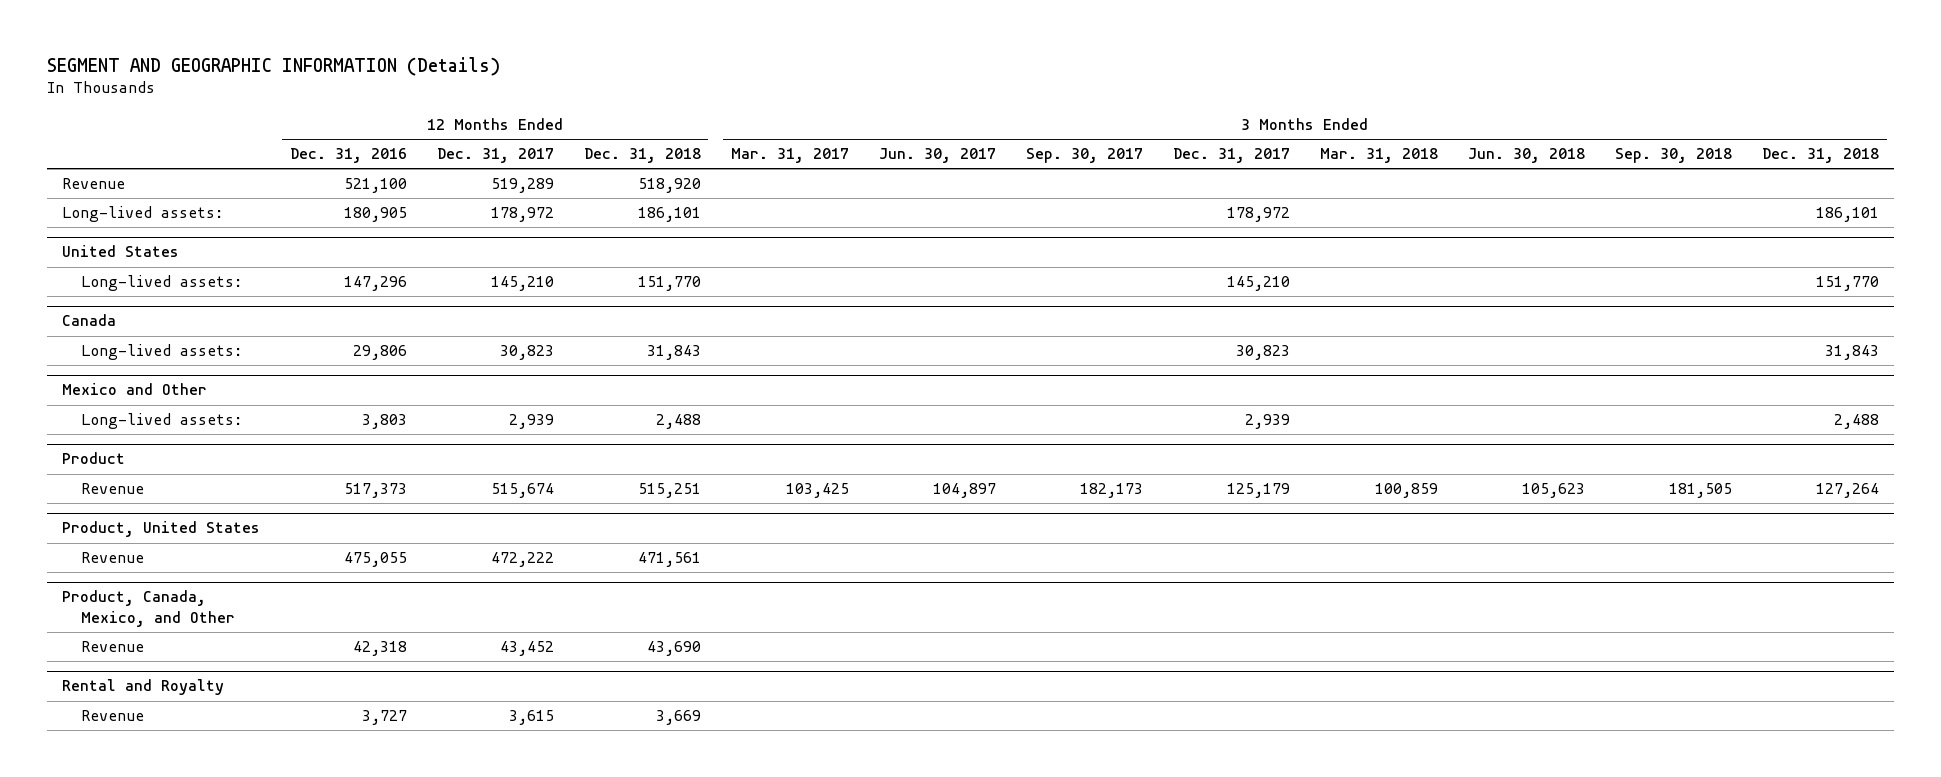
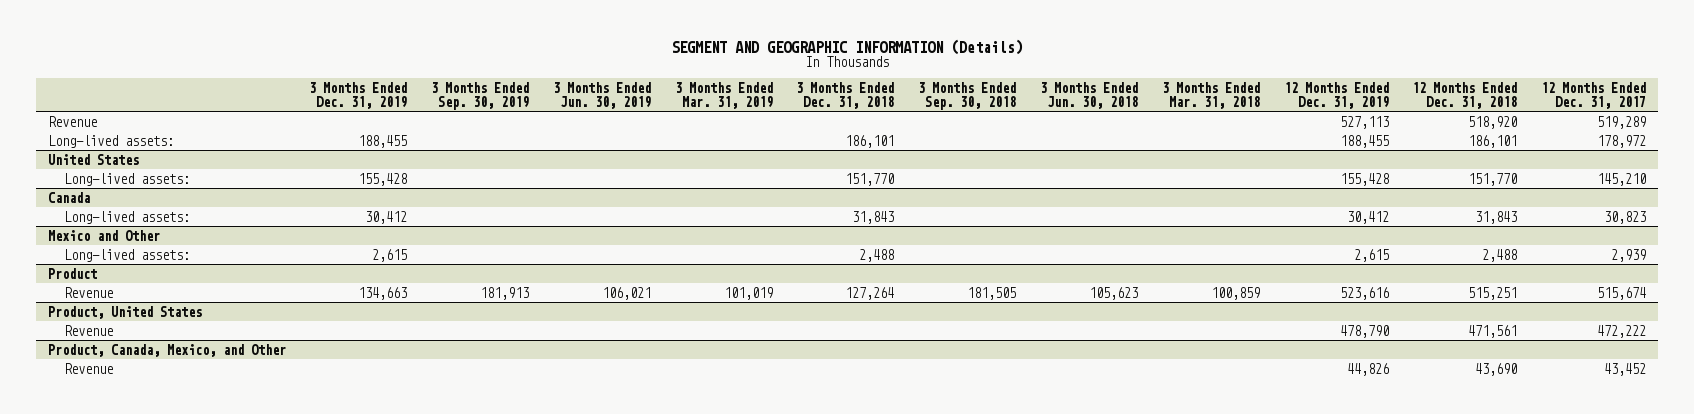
[289,148,407,164] Dec. 31, 2016 -> none
[730,148,849,164] Mar. 31, 2017 -> none
[878,148,996,164] Jun. 30, 2017 -> none
[1025,148,1143,164] Sep. 30, 2017 -> none
[1172,148,1290,164] Dec. 31, 2017 -> none
none -> [309,82,408,109] 3 Months Ended Dec. 31, 2019
none -> [431,82,530,110] 3 Months Ended Sep. 30, 2019
none -> [552,82,651,109] 3 Months Ended Jun. 30, 2019
none -> [674,82,773,109] 3 Months Ended Mar. 31, 2019
none -> [1283,82,1389,109] 12 Months Ended Dec. 31, 2019
[61,679,224,696] Rental and Royalty -> none
[80,710,144,722] Revenue -> none

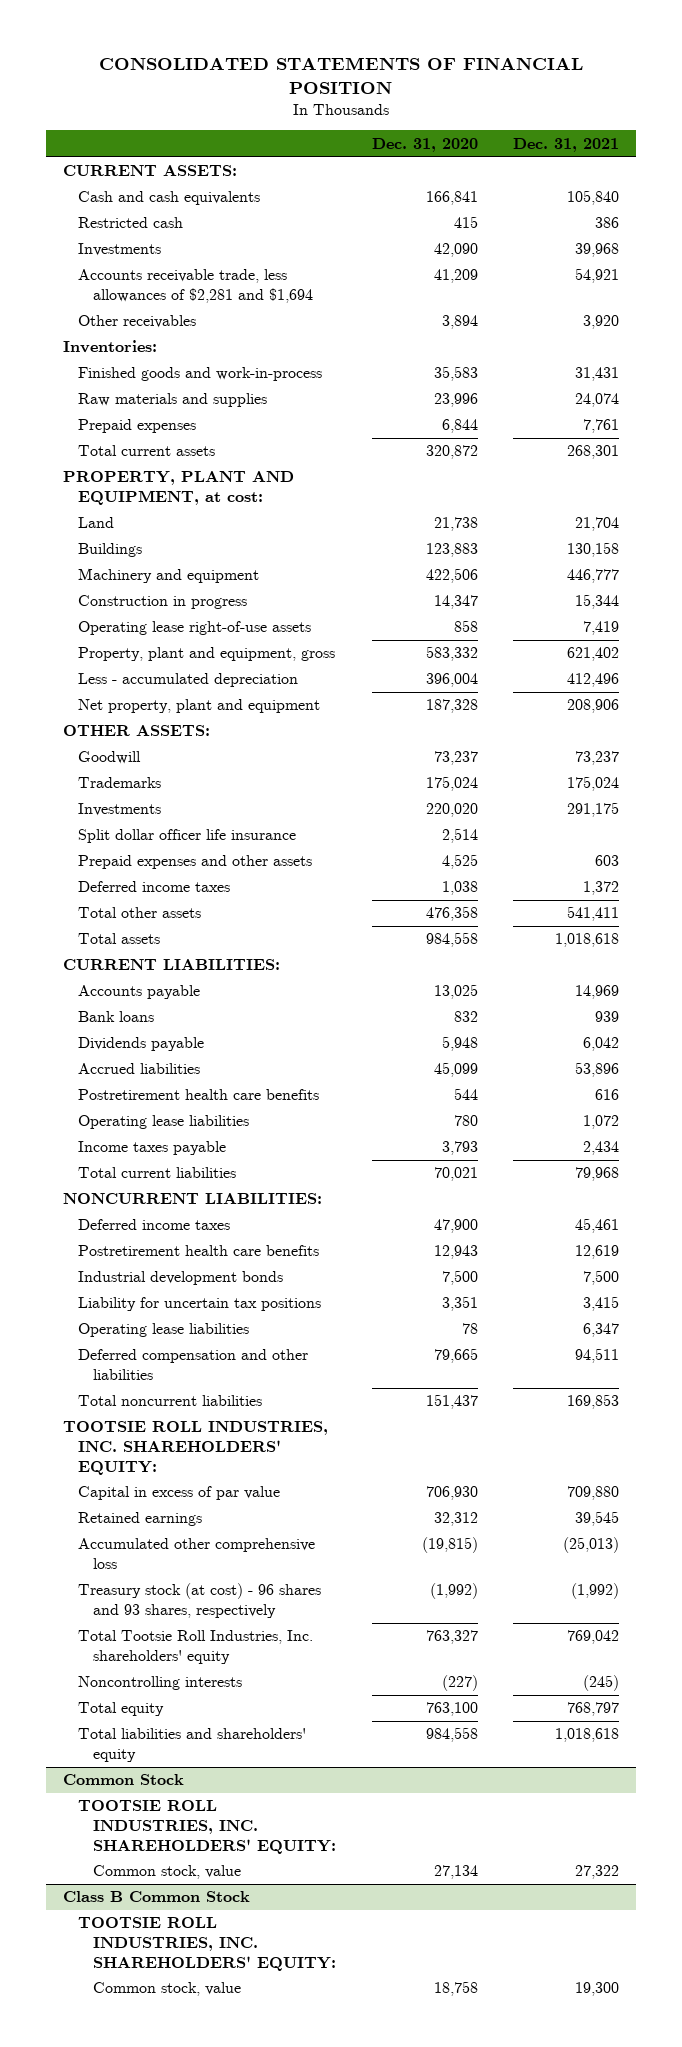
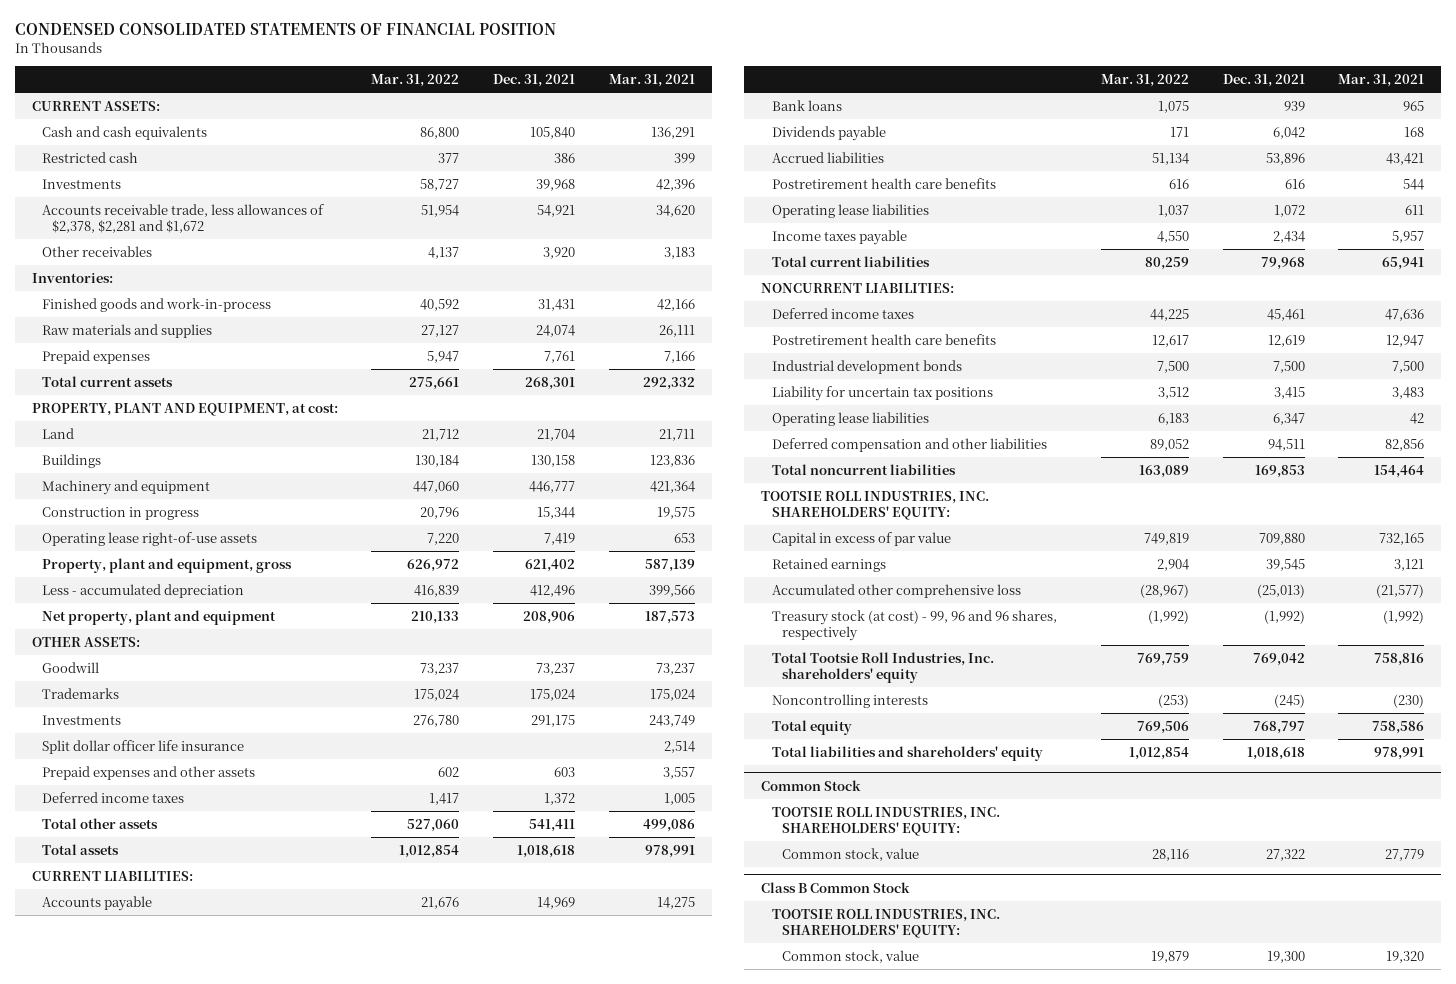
[99,56,584,94] CONSOLIDATED STATEMENTS OF FINANCIAL POSITION -> [14,23,556,36] CONDENSED CONSOLIDATED STATEMENTS OF FINANCIAL POSITION
[371,137,478,152] Dec. 31, 2020 -> none
none -> [371,73,460,87] Mar. 31, 2022
none -> [608,73,695,87] Mar. 31, 2021
[78,269,314,304] Accounts receivable trade, less allowances of $2,281 and $1,694 -> [41,203,324,233] Accounts receivable trade, less allowances of $2,378, $2,281 and $1,672
[78,1583,322,1619] Treasury stock (at cost) - 96 shares and 93 shares, respectively -> [771,609,1057,641] Treasury stock (at cost) - 99, 96 and 96 shares, respectively

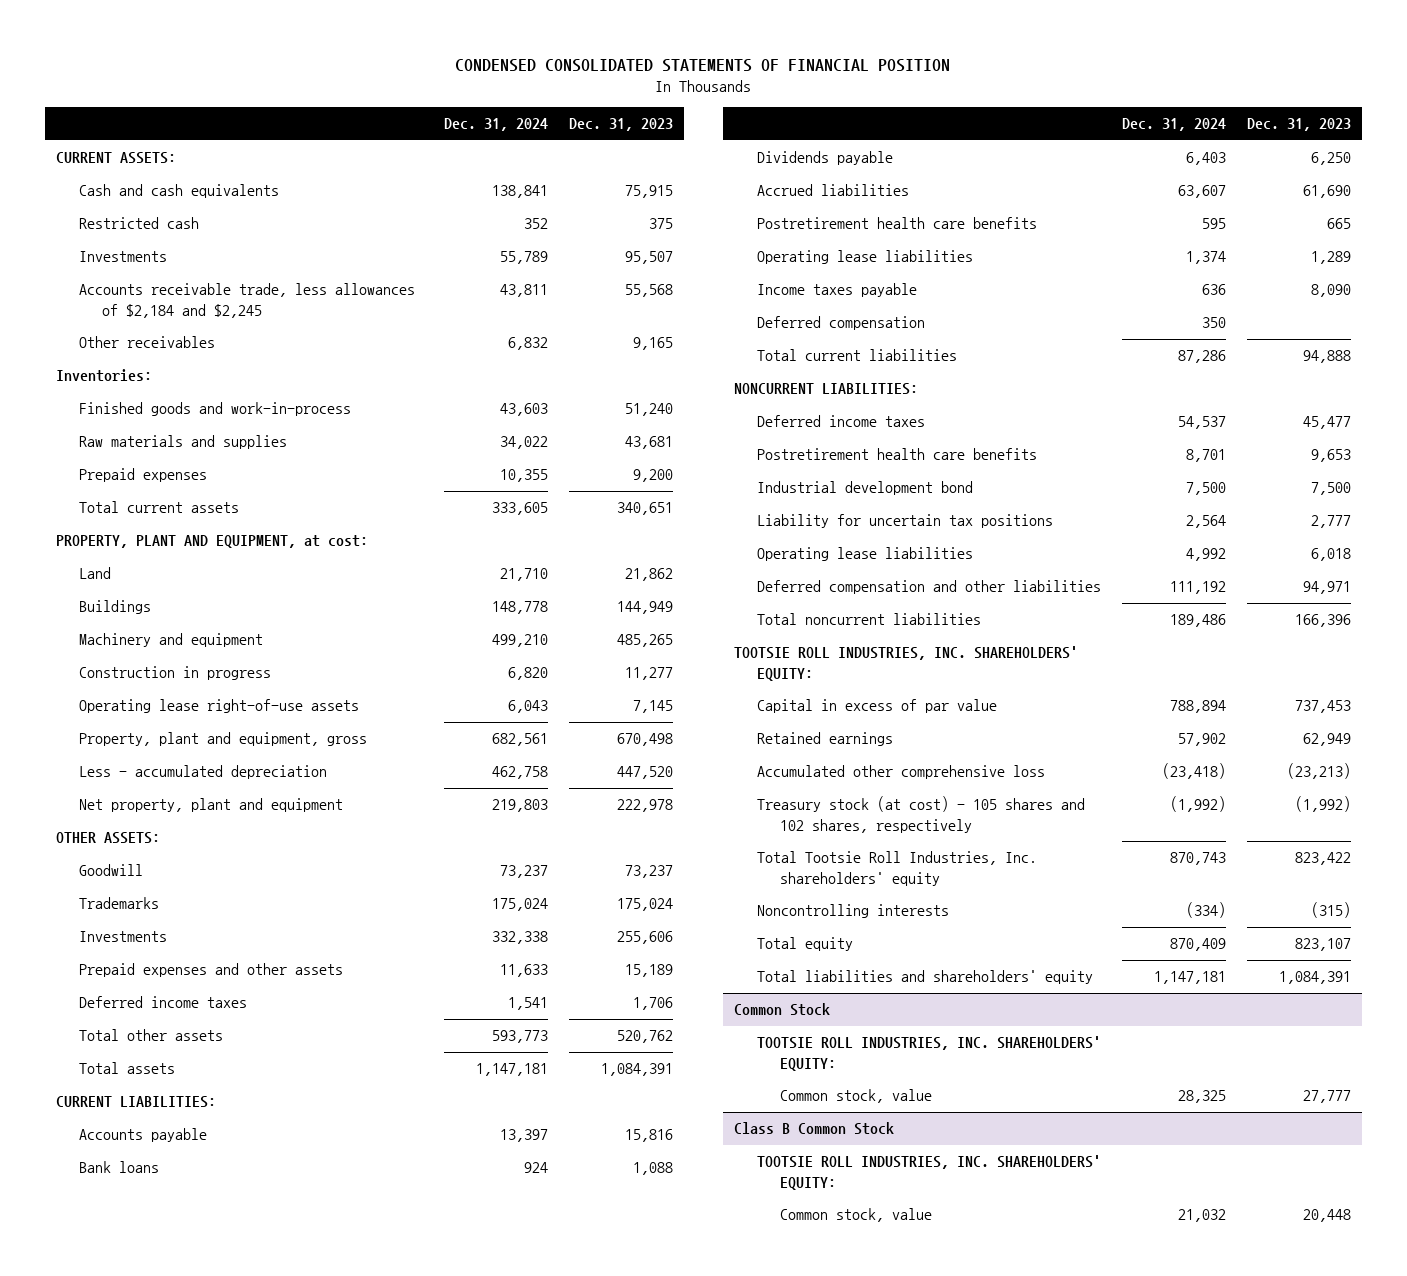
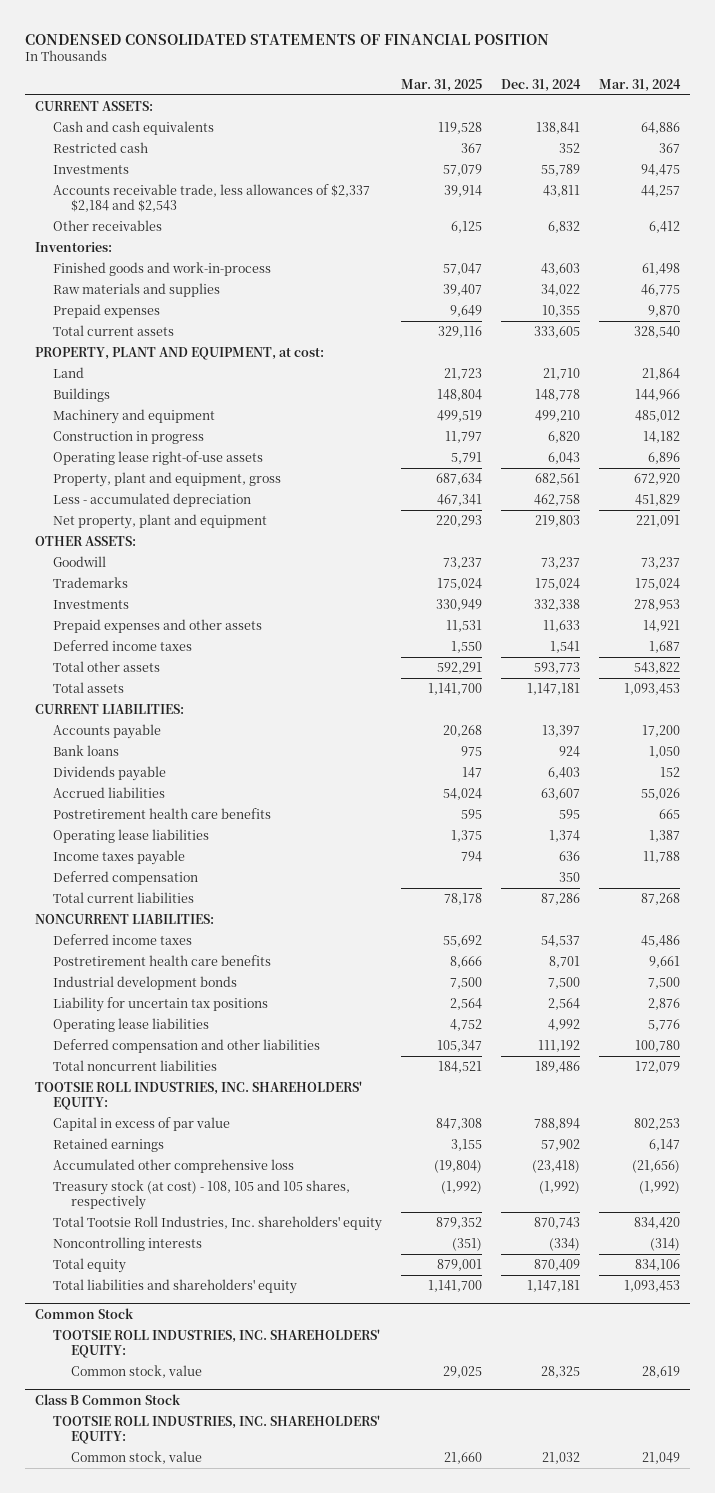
[568,118,673,132] Dec. 31, 2023 -> none
none -> [400,78,482,92] Mar. 31, 2025
none -> [599,78,682,92] Mar. 31, 2024
[78,283,415,318] Accounts receivable trade, less allowances of $2,184 and $2,245 -> [52,183,370,213] Accounts receivable trade, less allowances of $2,337 $2,184 and $2,543
[756,481,973,496] Industrial development bond -> [52,975,237,990] Industrial development bonds
[756,796,1085,833] Treasury stock (at cost) - 105 shares and 102 shares, respectively -> [52,1179,350,1211] Treasury stock (at cost) - 108, 105 and 105 shares, respectively

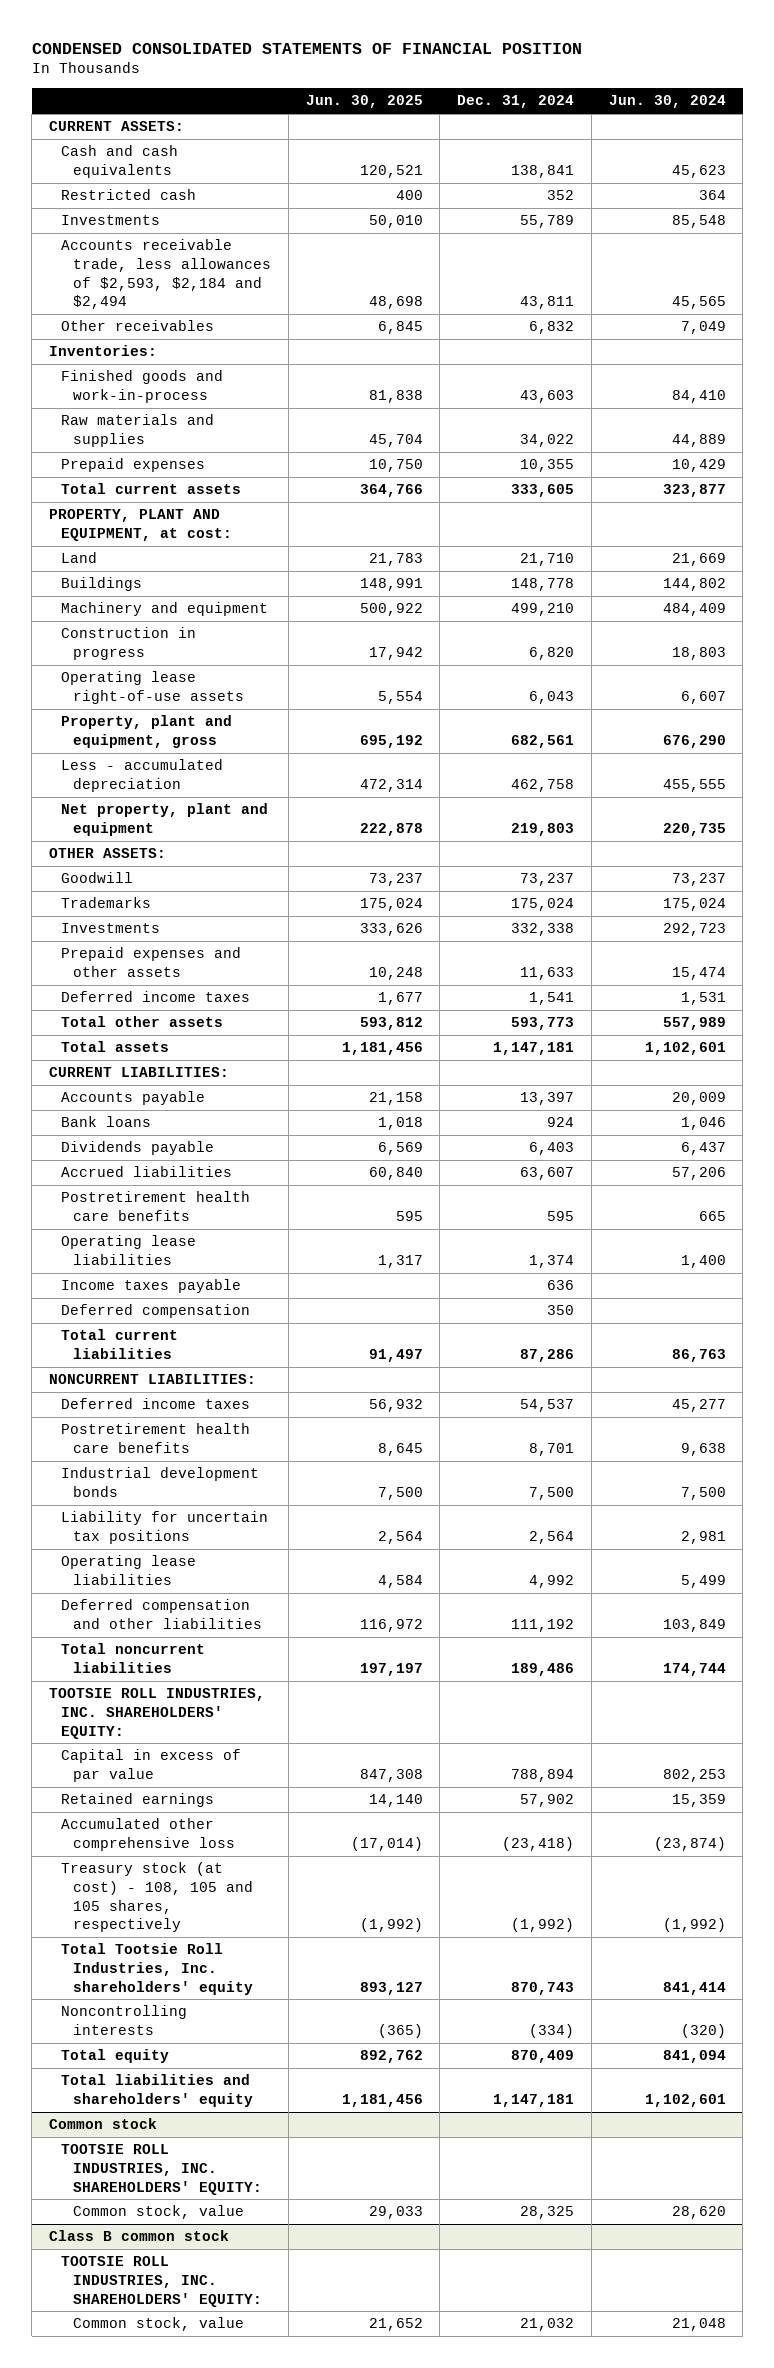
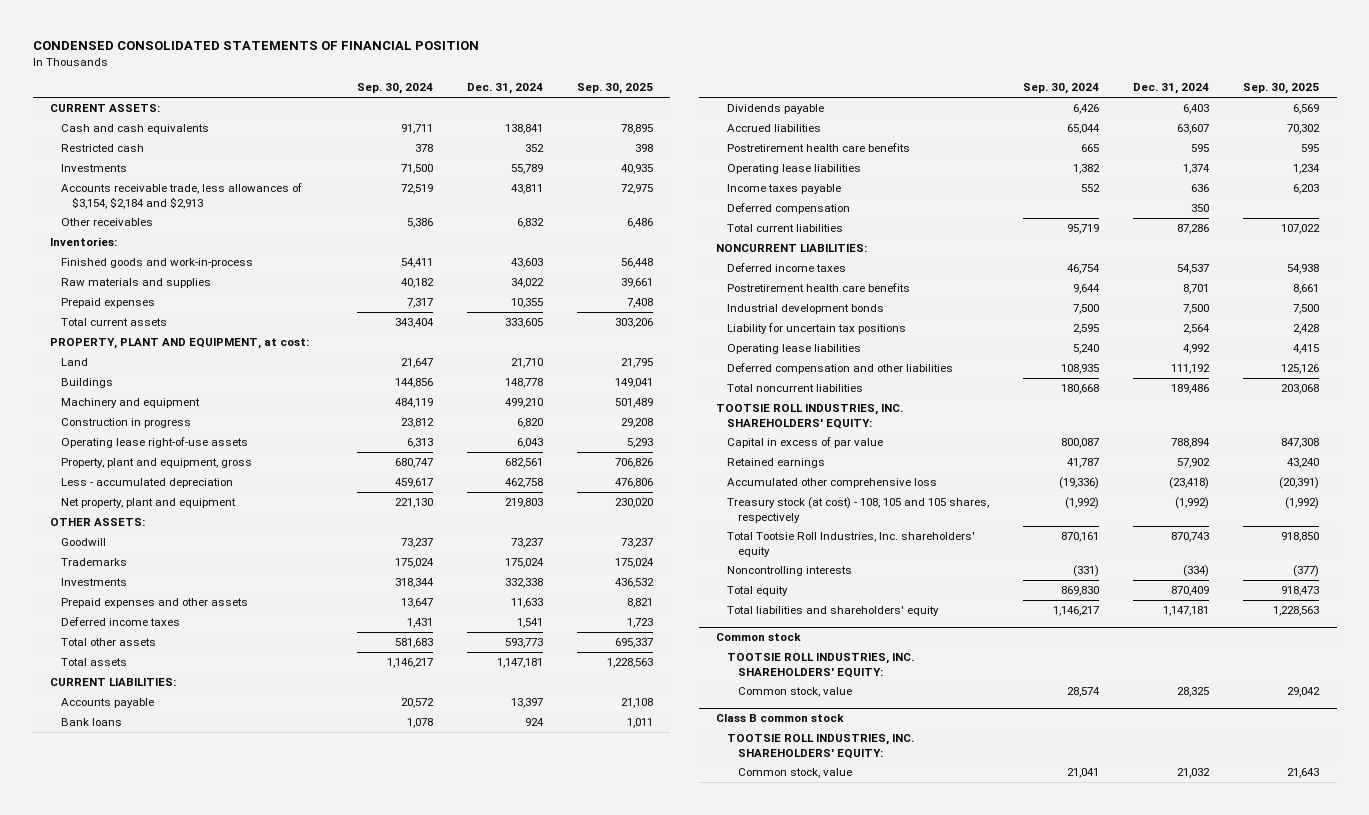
[305,95,423,109] Jun. 30, 2025 -> none
[608,95,726,109] Jun. 30, 2024 -> none
none -> [356,83,433,95] Sep. 30, 2024
none -> [577,83,654,95] Sep. 30, 2025
[60,239,272,310] Accounts receivable trade, less allowances of $2,593, $2,184 and $2,494 -> [60,183,302,209] Accounts receivable trade, less allowances of $3,154, $2,184 and $2,913

